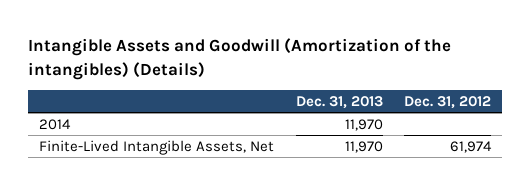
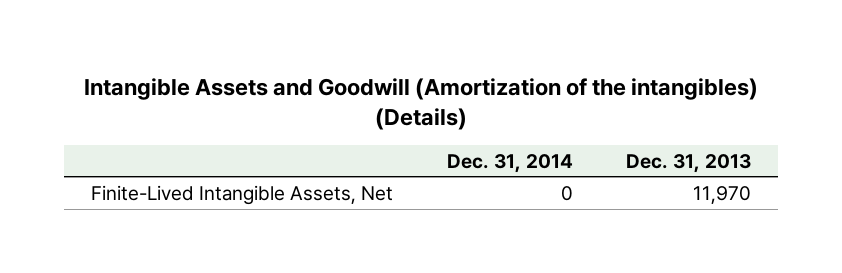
[404,95,492,109] Dec. 31, 2012 -> none
none -> [446,153,573,173] Dec. 31, 2014
[39,118,72,130] 2014 -> none

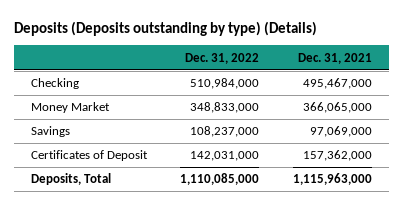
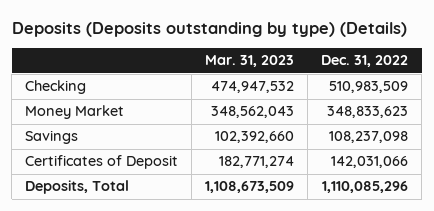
[298,52,373,64] Dec. 31, 2021 -> none
none -> [205,55,295,68] Mar. 31, 2023
[190,78,260,90] 510,984,000 -> [329,81,409,94] 510,983,509
[190,102,260,114] 348,833,000 -> [327,106,409,119] 348,833,623
[190,126,260,138] 108,237,000 -> [329,131,409,144] 108,237,098
[190,151,260,162] 142,031,000 -> [331,156,409,169] 142,031,066
[180,173,260,186] 1,110,085,000 -> [322,181,409,194] 1,110,085,296

